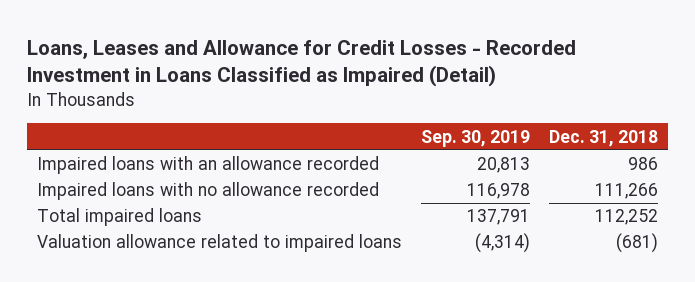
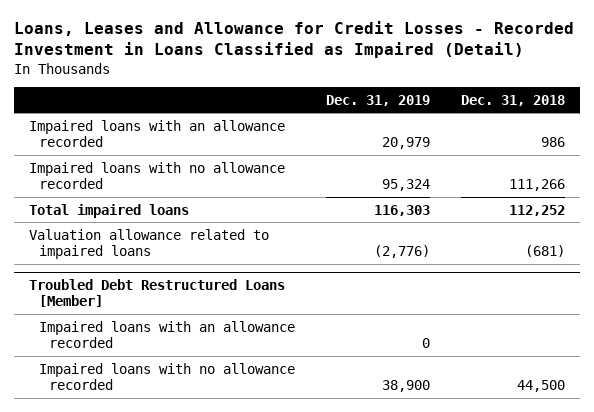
[420,129,530,147] Sep. 30, 2019 -> none
none -> [325,94,430,106] Dec. 31, 2019
none -> [28,278,285,308] Troubled Debt Restructured Loans [Member]
none -> [39,320,296,348] Impaired loans with an allowance recorded
none -> [39,362,296,390] Impaired loans with no allowance recorded

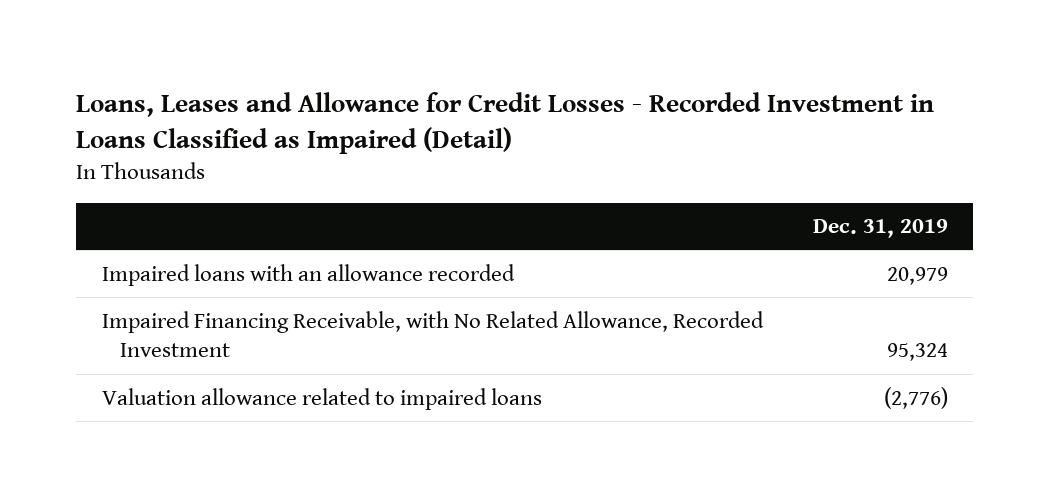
[460,94,565,106] Dec. 31, 2018 -> none
[28,203,189,218] Total impaired loans -> none
[28,161,285,189] Impaired loans with no allowance recorded -> [101,310,764,358] Impaired Financing Receivable, with No Related Allowance, Recorded Investment
[28,278,285,308] Troubled Debt Restructured Loans [Member] -> none
[39,320,296,348] Impaired loans with an allowance recorded -> none
[39,362,296,390] Impaired loans with no allowance recorded -> none

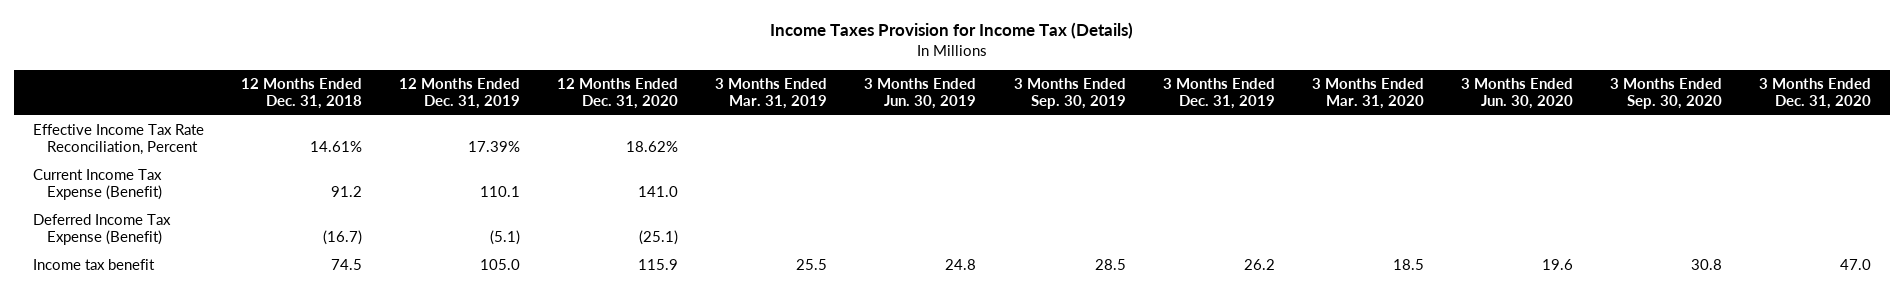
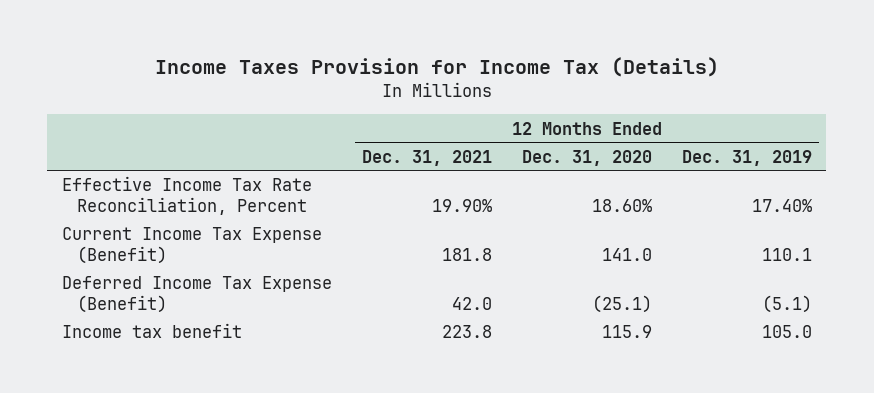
[240,77,362,109] 12 Months Ended Dec. 31, 2018 -> none
[715,77,828,109] 3 Months Ended Mar. 31, 2019 -> none
[864,77,977,109] 3 Months Ended Jun. 30, 2019 -> none
[1013,77,1126,109] 3 Months Ended Sep. 30, 2019 -> none
[1162,77,1275,109] 3 Months Ended Dec. 31, 2019 -> none
[1311,77,1424,109] 3 Months Ended Mar. 31, 2020 -> none
[1461,77,1574,109] 3 Months Ended Jun. 30, 2020 -> none
[1610,77,1723,109] 3 Months Ended Sep. 30, 2020 -> none
[1759,77,1872,109] 3 Months Ended Dec. 31, 2020 -> none
none -> [362,149,493,166] Dec. 31, 2021
[467,140,520,152] 17.39% -> [751,199,812,213] 17.40%
[626,140,679,152] 18.62% -> [591,199,652,213] 18.60%

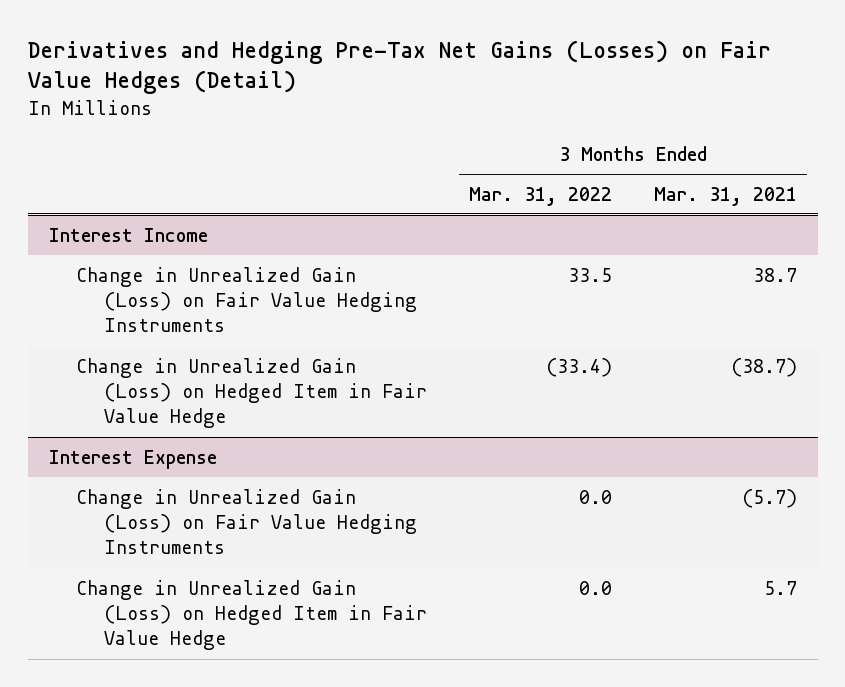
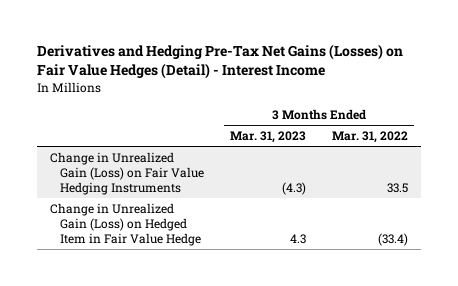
[27,40,771,95] Derivatives and Hedging Pre-Tax Net Gains (Losses) on Fair Value Hedges (Detail) -> [37,44,404,80] Derivatives and Hedging Pre-Tax Net Gains (Losses) on Fair Value Hedges (Detail) - Interest Income
[653,186,797,206] Mar. 31, 2021 -> none
none -> [230,130,307,143] Mar. 31, 2023
[48,227,208,242] Interest Income -> none
[48,449,217,469] Interest Expense -> none
[76,488,418,555] Change in Unrealized Gain (Loss) on Fair Value Hedging Instruments -> none
[76,579,428,651] Change in Unrealized Gain (Loss) on Hedged Item in Fair Value Hedge -> none

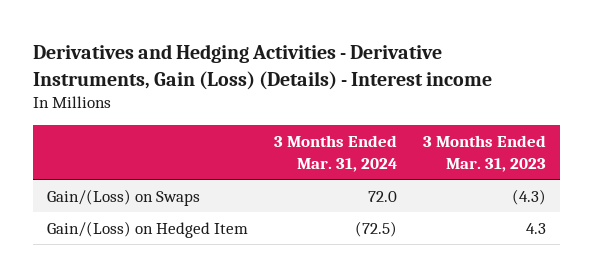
[37,44,404,80] Derivatives and Hedging Pre-Tax Net Gains (Losses) on Fair Value Hedges (Detail) - Interest Income -> [33,44,493,90] Derivatives and Hedging Activities - Derivative Instruments, Gain (Loss) (Details) - Interest income
[331,130,408,143] Mar. 31, 2022 -> none
none -> [273,135,397,172] 3 Months Ended Mar. 31, 2024
[50,151,205,196] Change in Unrealized Gain (Loss) on Fair Value Hedging Instruments -> [46,188,200,206] Gain/(Loss) on Swaps
[50,202,202,247] Change in Unrealized Gain (Loss) on Hedged Item in Fair Value Hedge -> [46,220,248,238] Gain/(Loss) on Hedged Item

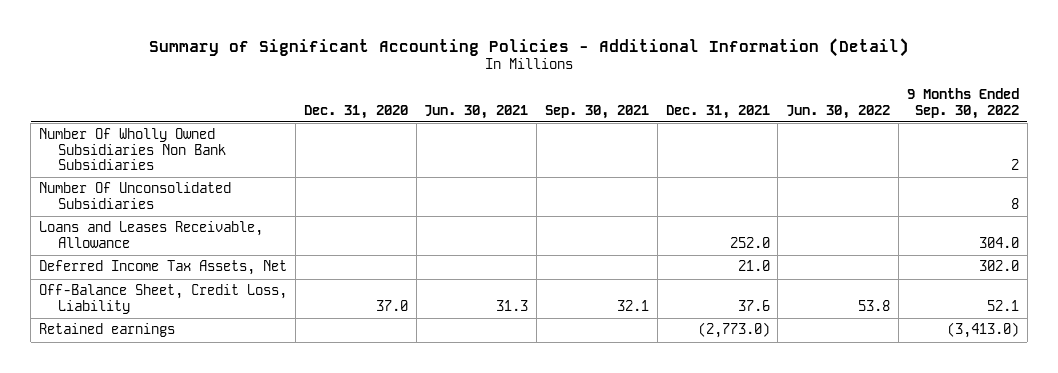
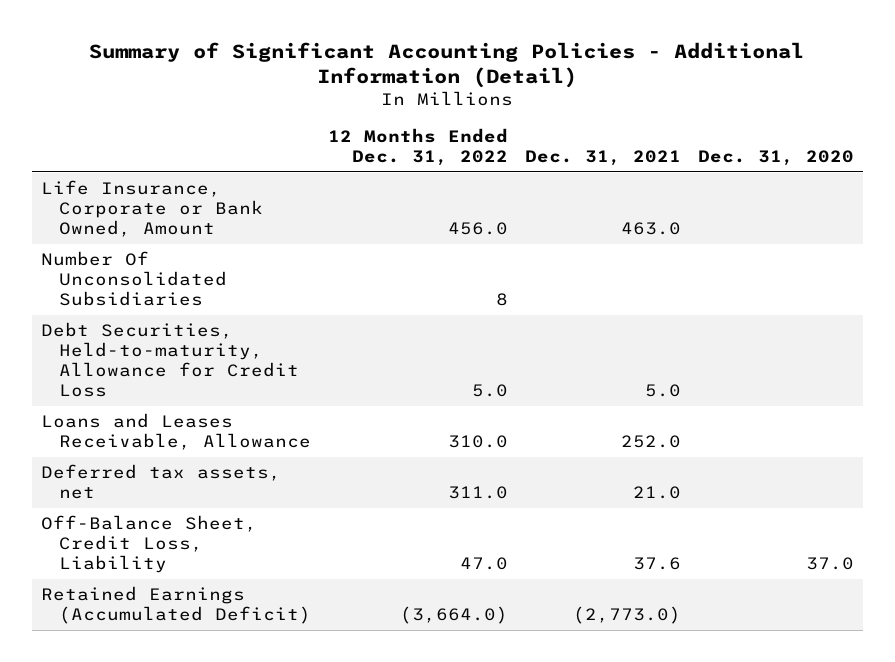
[424,104,529,119] Jun. 30, 2021 -> none
[544,104,649,119] Sep. 30, 2021 -> none
[786,104,891,119] Jun. 30, 2022 -> none
[906,88,1019,119] 9 Months Ended Sep. 30, 2022 -> none
none -> [327,128,508,167] 12 Months Ended Dec. 31, 2022
[39,128,226,171] Number Of Wholly Owned Subsidiaries Non Bank Subsidiaries -> none
none -> [40,179,263,238] Life Insurance, Corporate or Bank Owned, Amount
none -> [40,321,299,398] Debt Securities, Held-to-maturity, Allowance for Credit Loss
[39,260,288,276] Deferred Income Tax Assets, Net -> [40,463,281,500] Deferred tax assets, net
[39,323,176,338] Retained earnings -> [40,585,311,625] Retained Earnings (Accumulated Deficit)

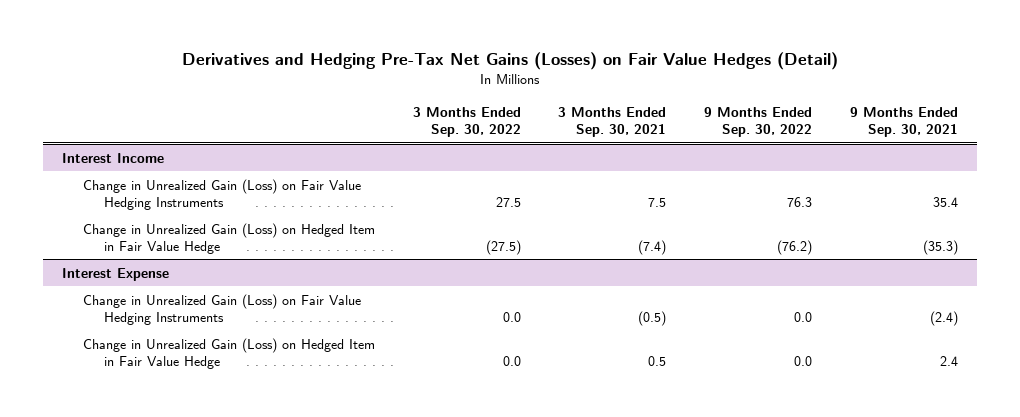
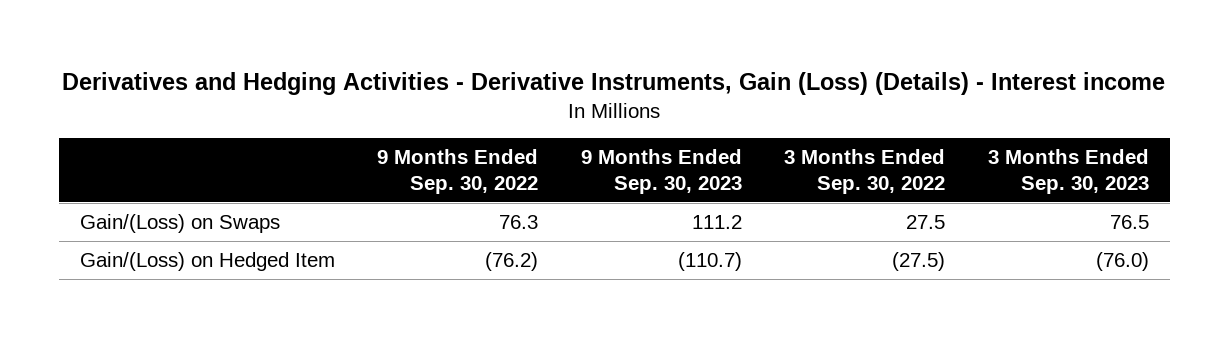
[181,52,838,71] Derivatives and Hedging Pre-Tax Net Gains (Losses) on Fair Value Hedges (Detail) -> [62,72,1166,96] Derivatives and Hedging Activities - Derivative Instruments, Gain (Loss) (Details) - Interest income
[558,107,667,138] 3 Months Ended Sep. 30, 2021 -> none
[849,107,958,138] 9 Months Ended Sep. 30, 2021 -> none
none -> [580,149,742,194] 9 Months Ended Sep. 30, 2023
none -> [988,149,1150,194] 3 Months Ended Sep. 30, 2023
[62,152,165,163] Interest Income -> none
[62,267,170,281] Interest Expense -> none
[82,293,361,325] Change in Unrealized Gain (Loss) on Fair Value Hedging Instruments -> none
[82,337,375,369] Change in Unrealized Gain (Loss) on Hedged Item in Fair Value Hedge -> none
[82,178,361,210] Change in Unrealized Gain (Loss) on Fair Value Hedging Instruments -> [79,213,280,233] Gain/(Loss) on Swaps
[82,222,375,254] Change in Unrealized Gain (Loss) on Hedged Item in Fair Value Hedge -> [79,251,335,271] Gain/(Loss) on Hedged Item

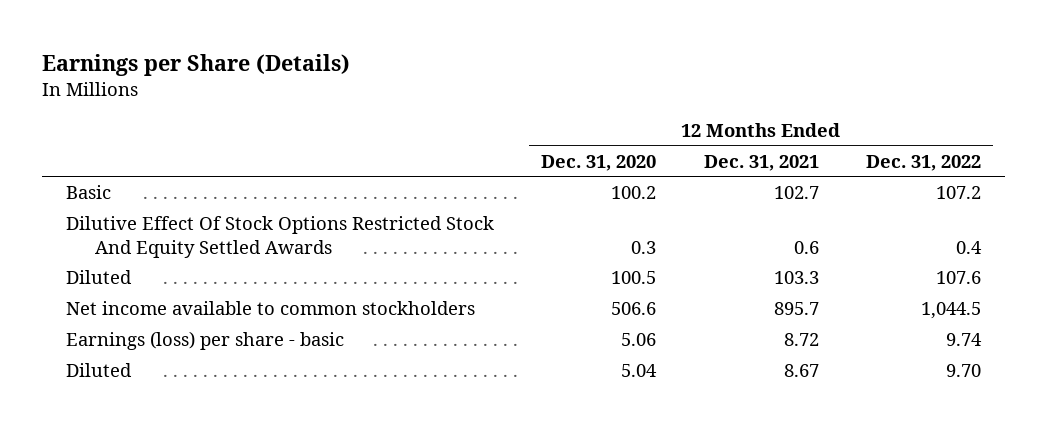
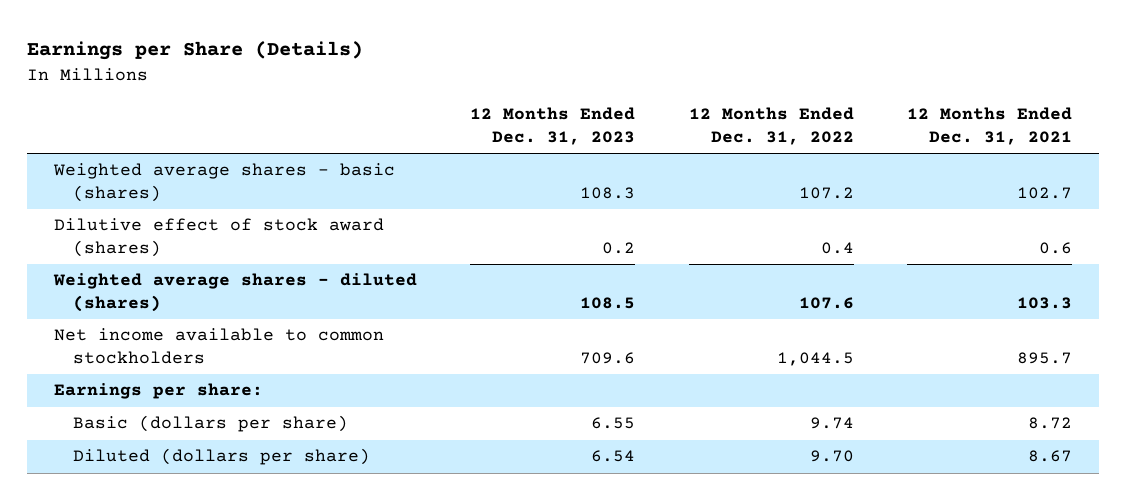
[541,154,657,171] Dec. 31, 2020 -> none
none -> [470,107,636,146] 12 Months Ended Dec. 31, 2023
[65,185,111,200] Basic -> [53,163,396,203] Weighted average shares - basic (shares)
[65,216,494,258] Dilutive Effect Of Stock Options Restricted Stock And Equity Settled Awards -> [54,218,385,258] Dilutive effect of stock award (shares)
[65,270,132,285] Diluted -> [53,273,418,313] Weighted average shares - diluted (shares)
none -> [54,383,264,400] Earnings per share:
[65,331,344,351] Earnings (loss) per share - basic -> [72,415,348,433] Basic (dollars per share)
[65,363,132,378] Diluted -> [72,448,370,466] Diluted (dollars per share)

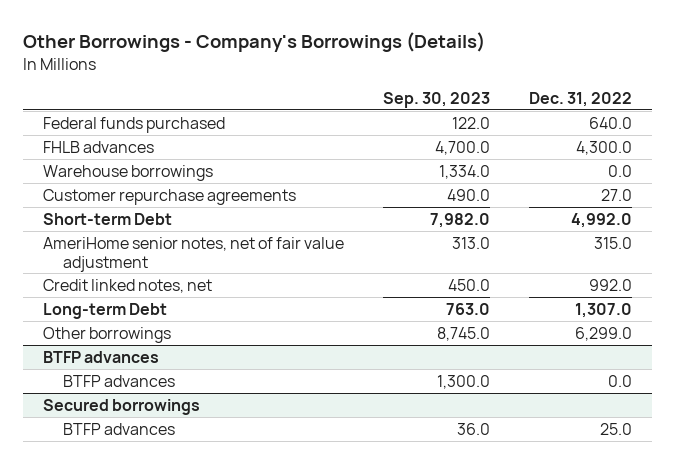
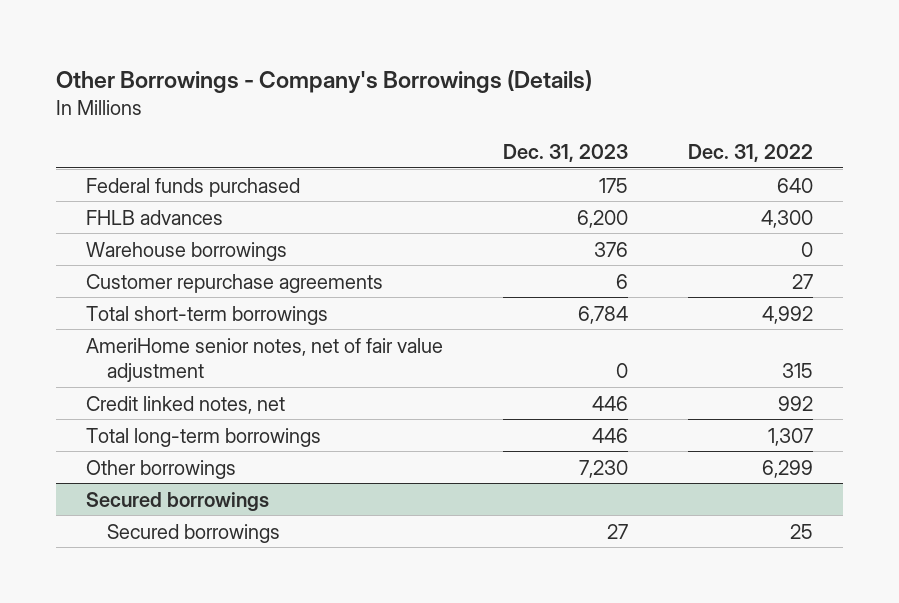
[383,91,491,108] Sep. 30, 2023 -> none
none -> [503,143,629,162] Dec. 31, 2023
[42,350,159,363] BTFP advances -> none
[63,374,176,387] BTFP advances -> none
[589,116,633,129] 640.0 -> [776,177,813,193] 640
[576,140,633,155] 4,300.0 -> [760,209,813,228] 4,300
[608,164,633,177] 0.0 -> [800,241,813,257] 0
[601,188,633,201] 27.0 -> [791,273,813,289] 27
[42,212,172,225] Short-term Debt -> [86,305,329,325] Total short-term borrowings
[571,212,633,228] 4,992.0 -> [761,305,813,324] 4,992
[594,236,633,249] 315.0 -> [781,363,813,379] 315
[589,278,633,291] 992.0 -> [777,395,813,411] 992
[42,302,167,319] Long-term Debt -> [86,427,322,447] Total long-term borrowings
[575,302,633,318] 1,307.0 -> [767,427,813,446] 1,307
[575,326,633,341] 6,299.0 -> [761,459,813,478] 6,299
[63,422,176,435] BTFP advances -> none
none -> [107,523,281,543] Secured borrowings

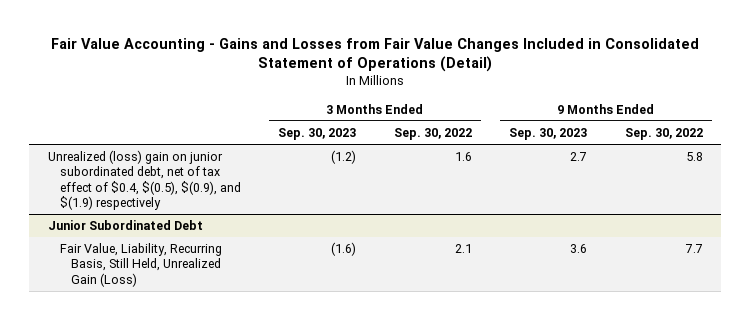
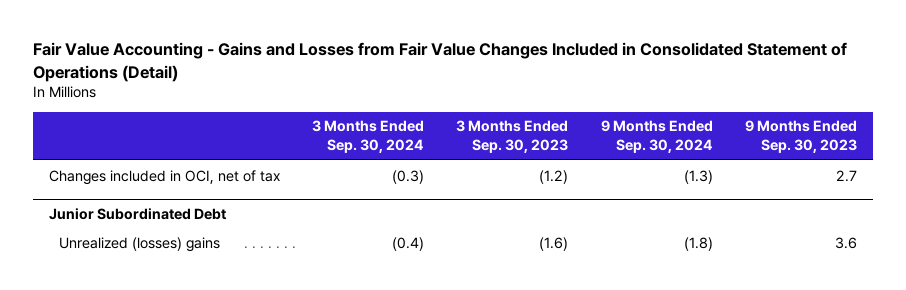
[393,127,472,140] Sep. 30, 2022 -> none
[624,127,703,140] Sep. 30, 2022 -> none
none -> [312,120,425,154] 3 Months Ended Sep. 30, 2024
none -> [600,120,713,154] 9 Months Ended Sep. 30, 2024
[48,150,241,211] Unrealized (loss) gain on junior subordinated debt, net of tax effect of $0.4, $(0.5), $(0.9), and $(1.9) respectively -> [48,169,280,185] Changes included in OCI, net of tax
[59,243,222,287] Fair Value, Liability, Recurring Basis, Still Held, Unrealized Gain (Loss) -> [59,236,221,252] Unrealized (losses) gains

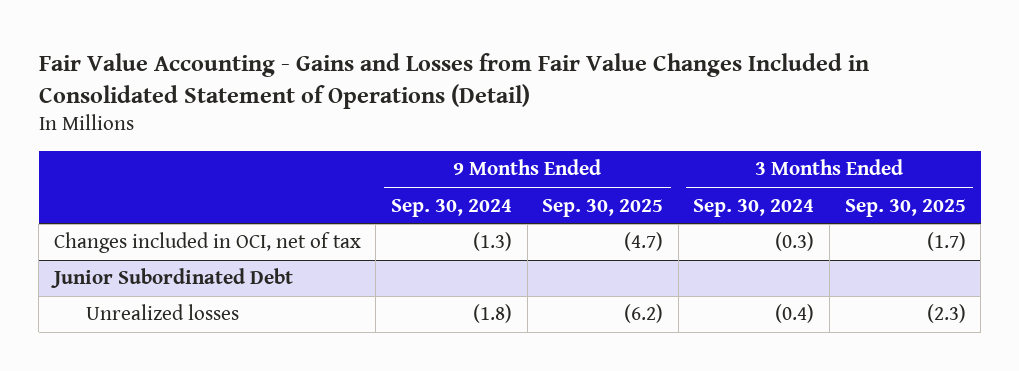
[456,120,569,154] 3 Months Ended Sep. 30, 2023 -> none
[745,120,858,154] 9 Months Ended Sep. 30, 2023 -> none
none -> [542,198,664,217] Sep. 30, 2025
none -> [844,198,966,217] Sep. 30, 2025
[59,236,221,252] Unrealized (losses) gains -> [86,304,240,321] Unrealized losses

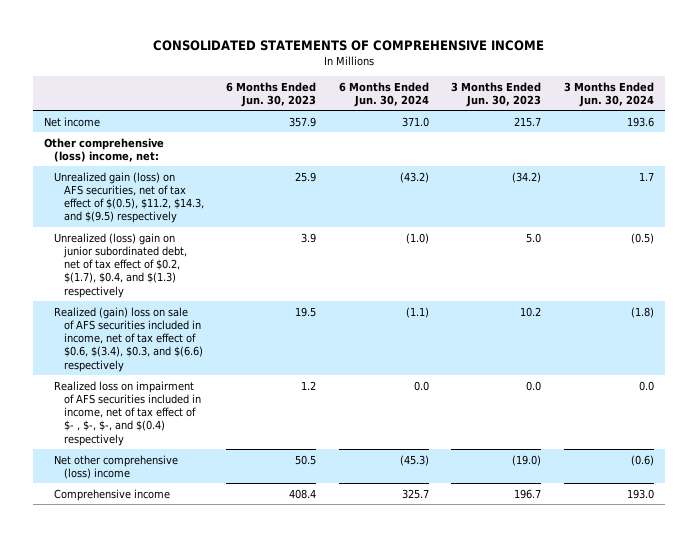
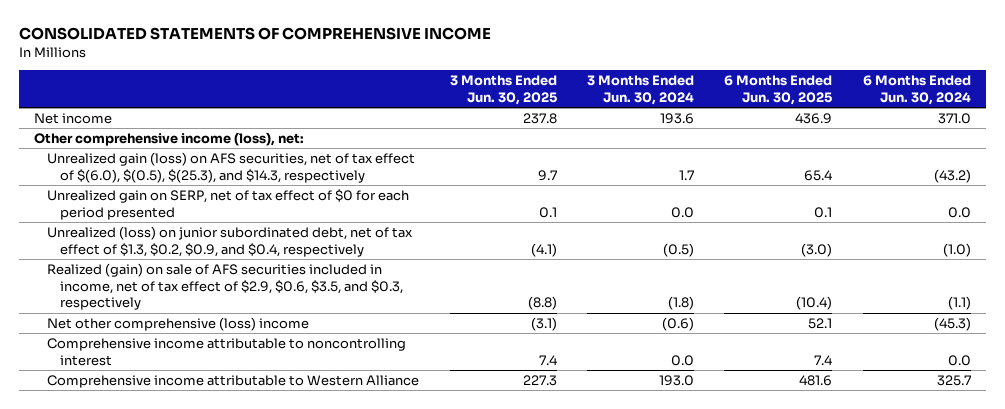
[226,81,317,107] 6 Months Ended Jun. 30, 2023 -> none
[451,81,542,107] 3 Months Ended Jun. 30, 2023 -> none
none -> [449,74,557,105] 3 Months Ended Jun. 30, 2025
none -> [724,74,833,105] 6 Months Ended Jun. 30, 2025
[53,380,201,446] Realized loss on impairment of AFS securities included in income, net of tax effect of $- , $-, $-, and $(0.4) respectively -> none
[44,137,165,162] Other comprehensive (loss) income, net: -> [34,131,305,146] Other comprehensive income (loss), net:
[53,171,204,224] Unrealized gain (loss) on AFS securities, net of tax effect of $(0.5), $11.2, $14.3, and $(9.5) respectively -> [47,151,416,183] Unrealized gain (loss) on AFS securities, net of tax effect of $(6.0), $(0.5), $(25.3), and $14.3, respectively
none -> [47,188,410,220] Unrealized gain on SERP, net of tax effect of $0 for each period presented
[53,232,187,298] Unrealized (loss) gain on junior subordinated debt, net of tax effect of $0.2, $(1.7), $0.4, and $(1.3) respectively -> [47,225,414,257] Unrealized (loss) on junior subordinated debt, net of tax effect of $1.3, $0.2, $0.9, and $0.4, respectively
[53,306,203,372] Realized (gain) loss on sale of AFS securities included in income, net of tax effect of $0.6, $(3.4), $0.3, and $(6.6) respectively -> [47,262,404,311] Realized (gain) on sale of AFS securities included in income, net of tax effect of $2.9, $0.6, $3.5, and $0.3, respectively
none -> [47,337,407,366] Comprehensive income attributable to noncontrolling interest
[53,488,170,501] Comprehensive income -> [47,374,420,388] Comprehensive income attributable to Western Alliance

